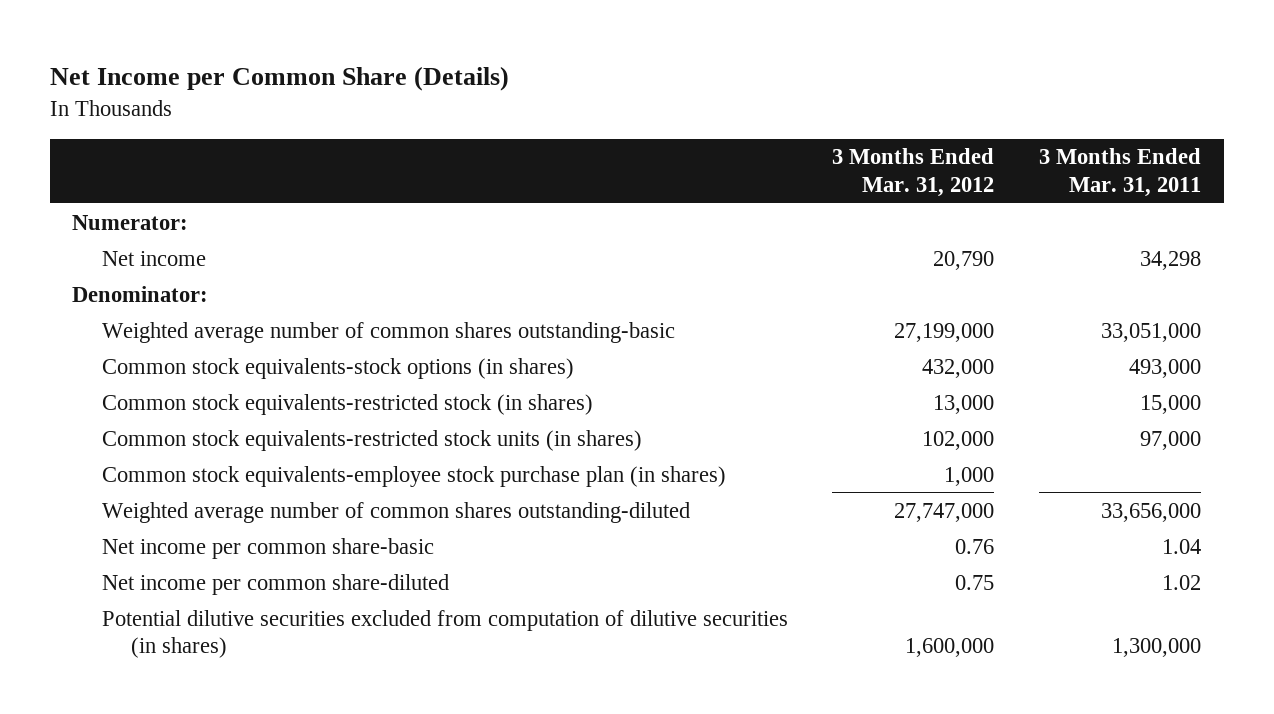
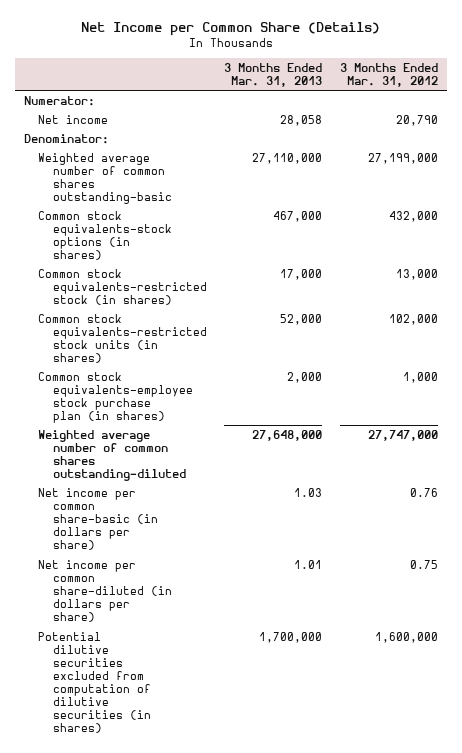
[1039,148,1202,198] 3 Months Ended Mar. 31, 2011 -> none
none -> [224,62,323,87] 3 Months Ended Mar. 31, 2013
[101,537,434,559] Net income per common share-basic -> [38,487,158,551] Net income per common share-basic (in dollars per share)
[101,573,449,595] Net income per common share-diluted -> [38,559,172,623] Net income per common share-diluted (in dollars per share)

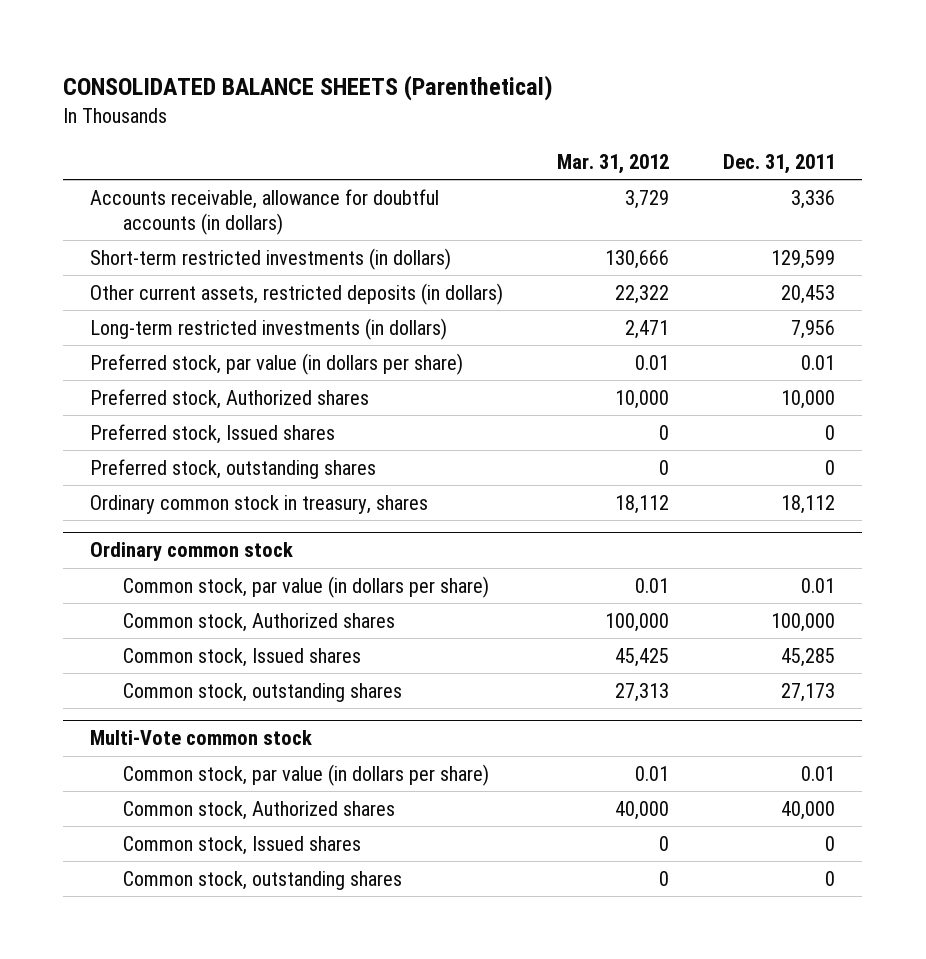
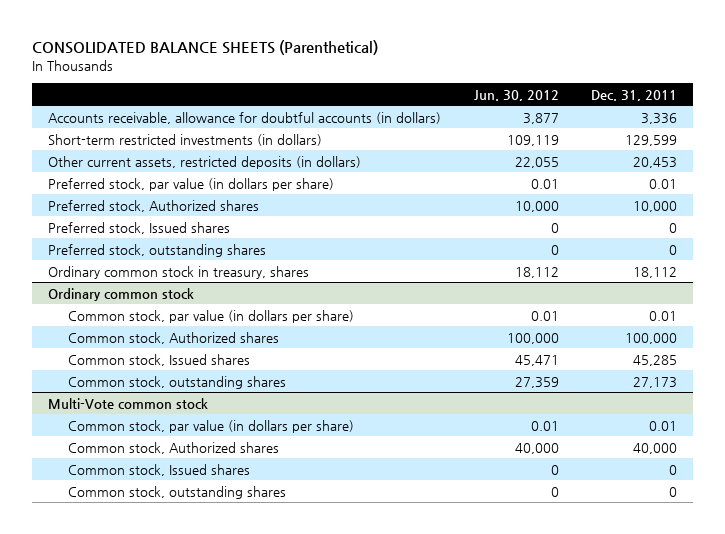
[557,154,670,175] Mar. 31, 2012 -> none
none -> [473,89,559,101] Jun. 30, 2012
[90,317,448,340] Long-term restricted investments (in dollars) -> none

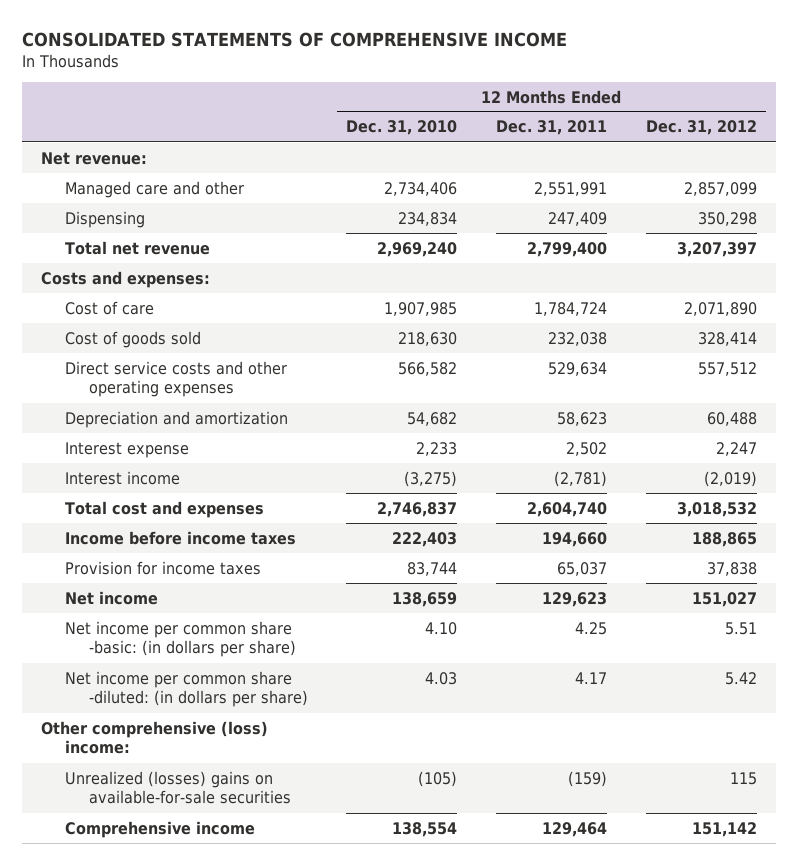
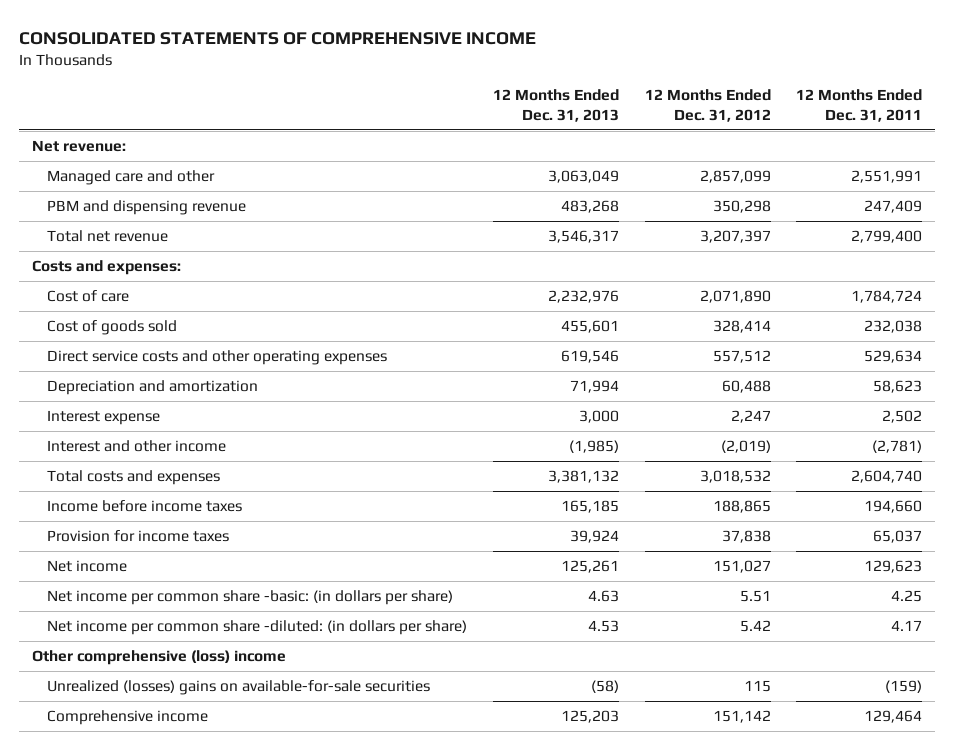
[346,120,458,136] Dec. 31, 2010 -> none
none -> [493,89,620,122] 12 Months Ended Dec. 31, 2013
[65,210,146,228] Dispensing -> [47,200,247,216] PBM and dispensing revenue
[65,470,181,485] Interest income -> [47,440,227,453] Interest and other income
[65,500,265,518] Total cost and expenses -> [47,470,221,486] Total costs and expenses
[41,720,269,755] Other comprehensive (loss) income: -> [32,650,287,666] Other comprehensive (loss) income

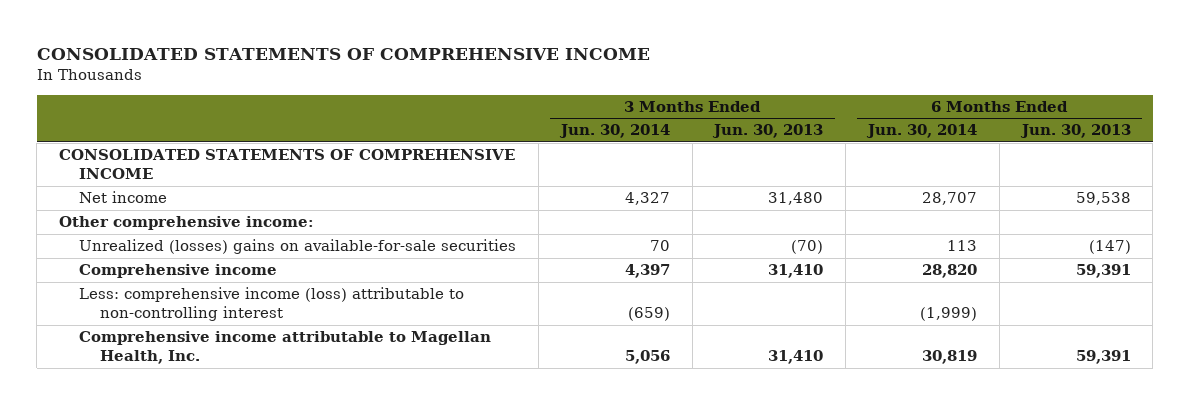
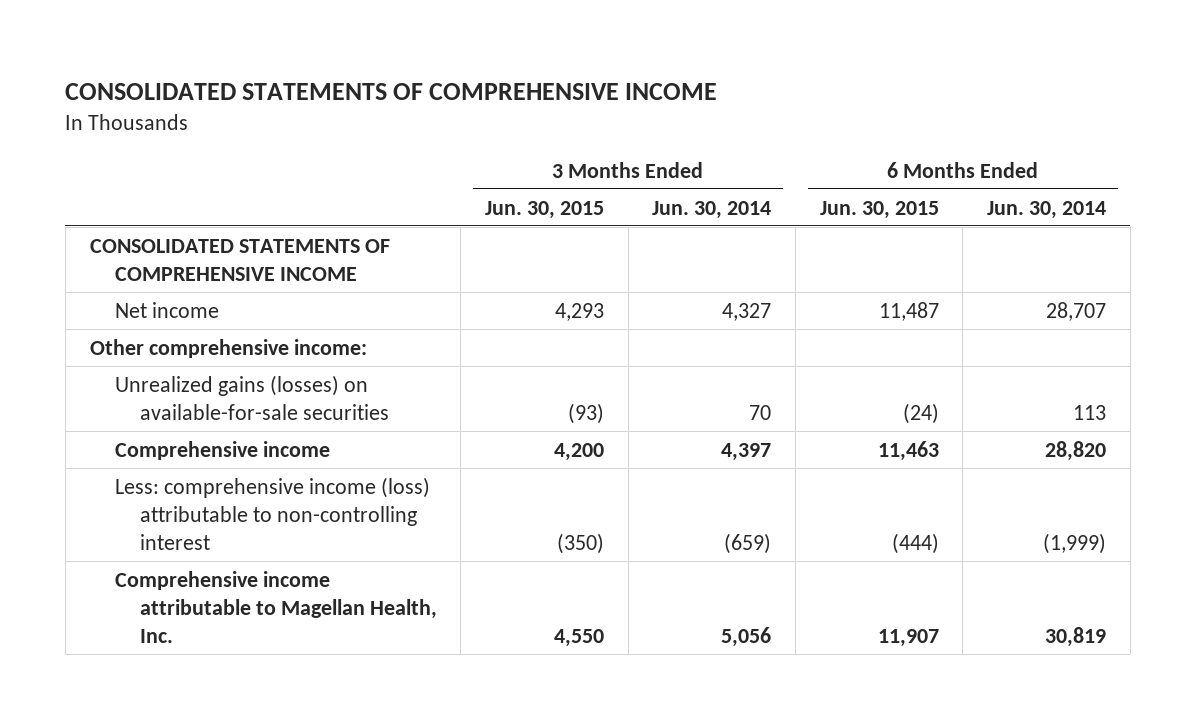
[712,124,824,139] Jun. 30, 2013 -> none
[1019,124,1131,139] Jun. 30, 2013 -> none
none -> [484,200,604,219] Jun. 30, 2015
none -> [819,200,939,219] Jun. 30, 2015
[79,239,517,255] Unrealized (losses) gains on available-for-sale securities -> [114,374,389,420] Unrealized gains (losses) on available-for-sale securities

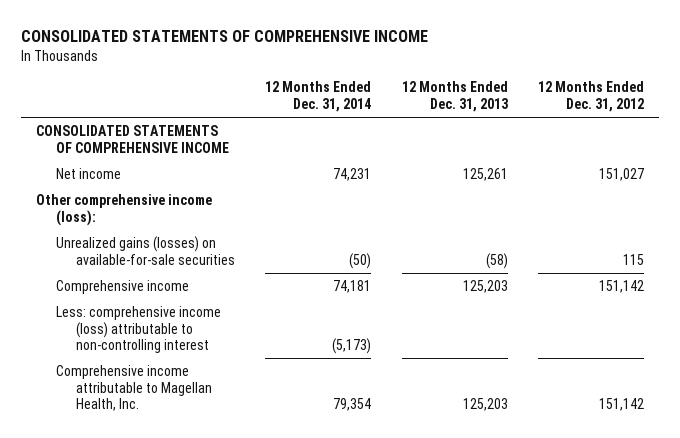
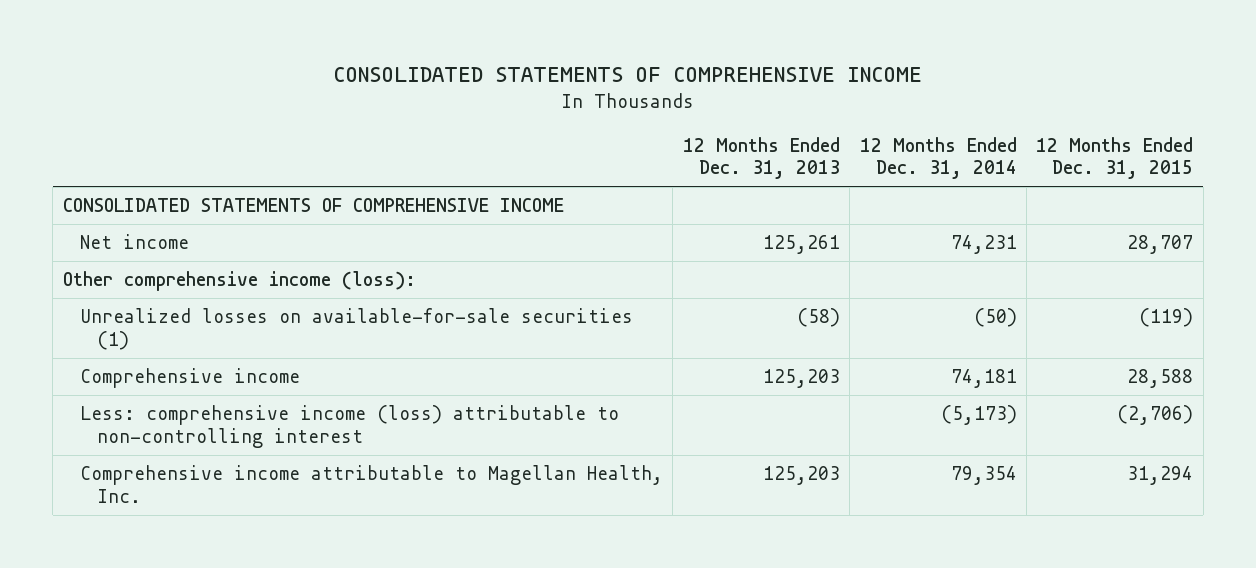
[537,81,644,113] 12 Months Ended Dec. 31, 2012 -> none
none -> [1036,136,1194,180] 12 Months Ended Dec. 31, 2015
[55,235,235,265] Unrealized gains (losses) on available-for-sale securities -> [80,308,634,350] Unrealized losses on available-for-sale securities (1)

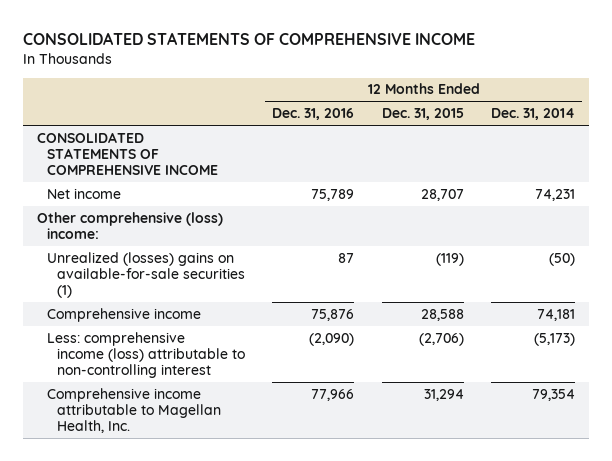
[682,136,840,180] 12 Months Ended Dec. 31, 2013 -> none
none -> [272,108,355,121] Dec. 31, 2016
[62,271,416,292] Other comprehensive income (loss): -> [36,211,223,239] Other comprehensive (loss) income:
[80,308,634,350] Unrealized losses on available-for-sale securities (1) -> [46,251,245,299] Unrealized (losses) gains on available-for-sale securities (1)

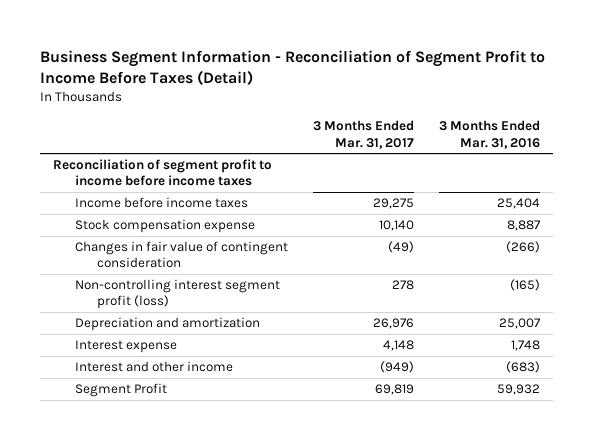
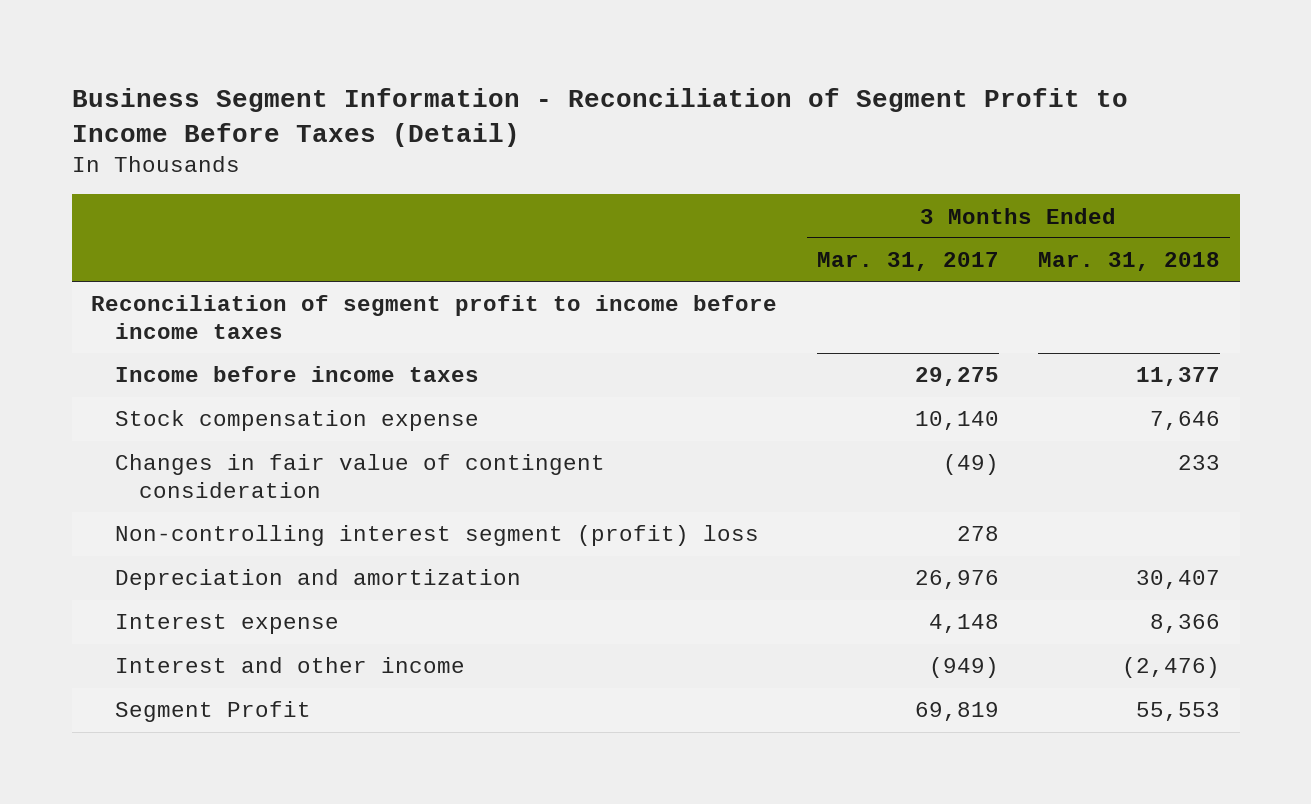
[439,120,541,149] 3 Months Ended Mar. 31, 2016 -> none
none -> [1037,252,1220,272] Mar. 31, 2018
[74,279,280,310] Non-controlling interest segment profit (loss) -> [115,525,760,547] Non-controlling interest segment (profit) loss

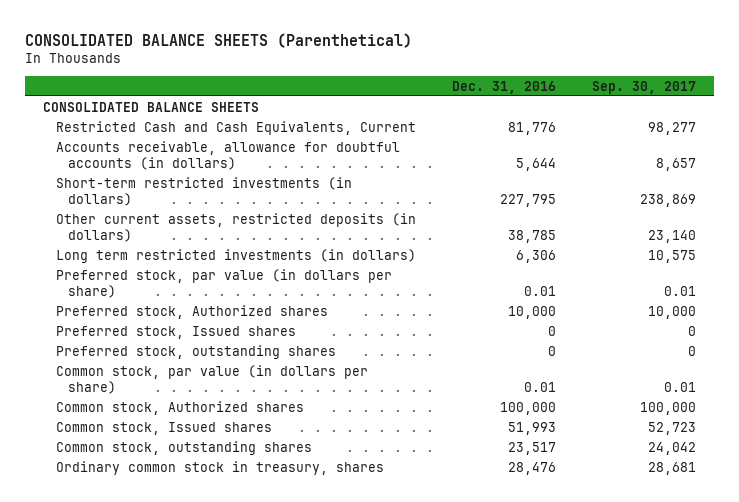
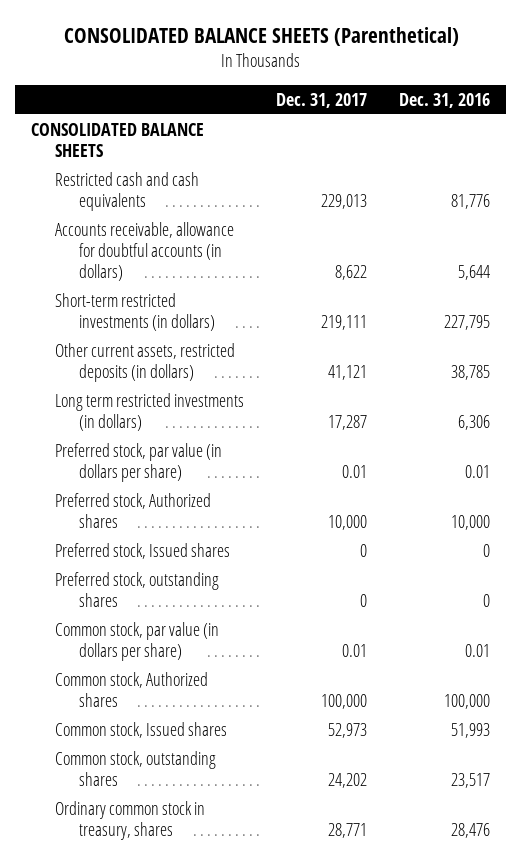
[591,80,696,94] Sep. 30, 2017 -> none
none -> [276,92,368,108] Dec. 31, 2017
[55,120,416,135] Restricted Cash and Cash Equivalents, Current -> [55,171,200,211] Restricted cash and cash equivalents

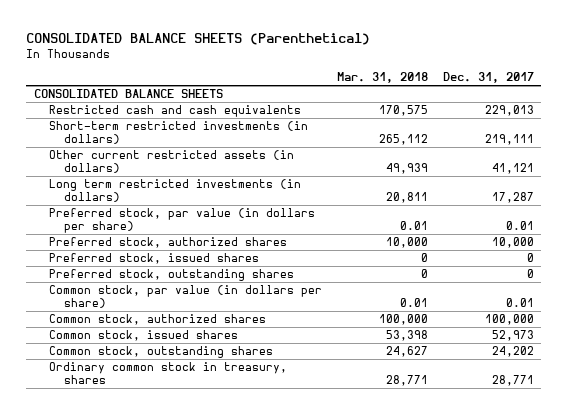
[399,92,491,108] Dec. 31, 2016 -> none
none -> [336,72,428,84] Mar. 31, 2018
[55,221,235,281] Accounts receivable, allowance for doubtful accounts (in dollars) -> none
[55,342,236,382] Other current assets, restricted deposits (in dollars) -> [48,150,294,174] Other current restricted assets (in dollars)
[55,492,212,528] Preferred stock, Authorized shares -> [48,237,287,249] Preferred stock, authorized shares
[55,542,231,559] Preferred stock, Issued shares -> [48,253,259,265] Preferred stock, issued shares
[55,671,209,707] Common stock, Authorized shares -> [48,314,266,326] Common stock, authorized shares
[55,721,228,738] Common stock, Issued shares -> [48,330,238,342] Common stock, issued shares

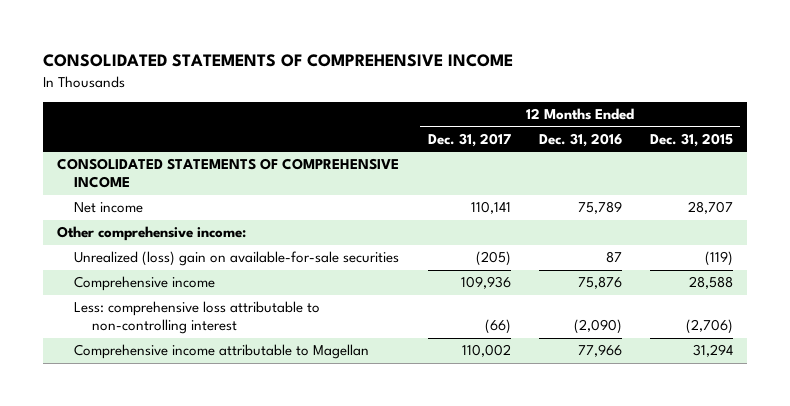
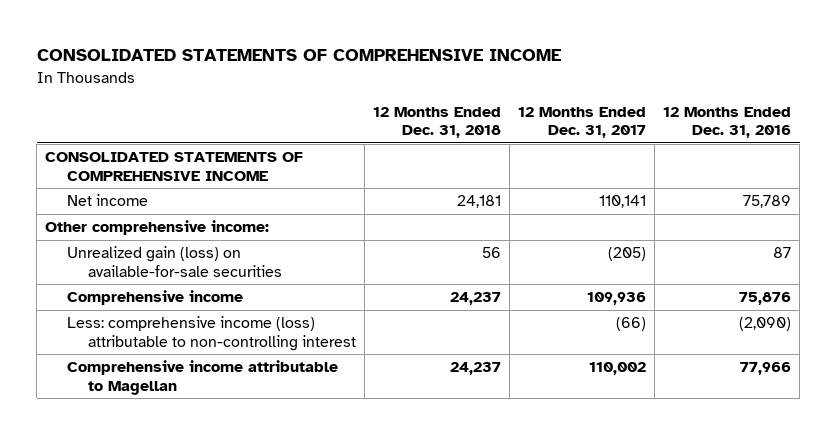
[649,132,733,147] Dec. 31, 2015 -> none
none -> [373,106,502,139] 12 Months Ended Dec. 31, 2018
[74,251,400,267] Unrealized (loss) gain on available-for-sale securities -> [66,246,282,277] Unrealized gain (loss) on available-for-sale securities
[74,301,321,335] Less: comprehensive loss attributable to non-controlling interest -> [66,316,356,351] Less: comprehensive income (loss) attributable to non-controlling interest

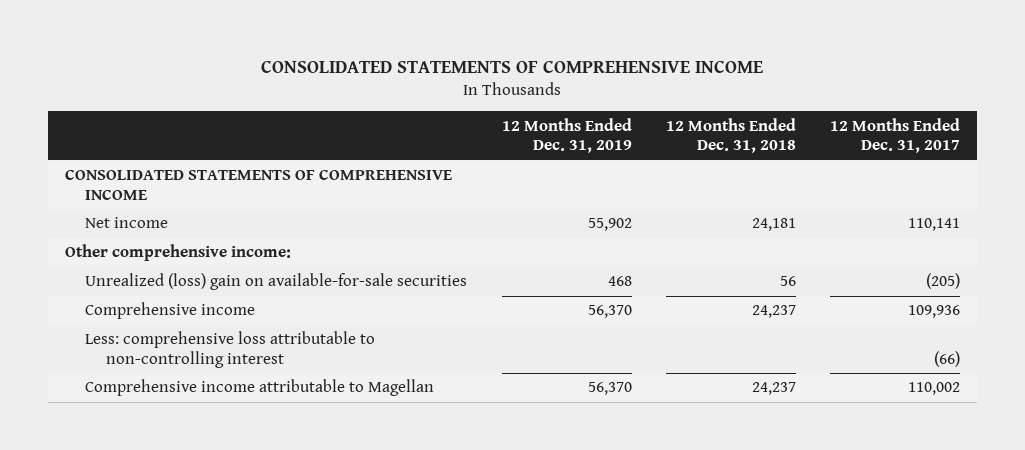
[663,106,792,139] 12 Months Ended Dec. 31, 2016 -> none
none -> [501,117,632,154] 12 Months Ended Dec. 31, 2019
[66,246,282,277] Unrealized gain (loss) on available-for-sale securities -> [85,273,468,291] Unrealized (loss) gain on available-for-sale securities
[66,316,356,351] Less: comprehensive income (loss) attributable to non-controlling interest -> [85,331,376,368] Less: comprehensive loss attributable to non-controlling interest

